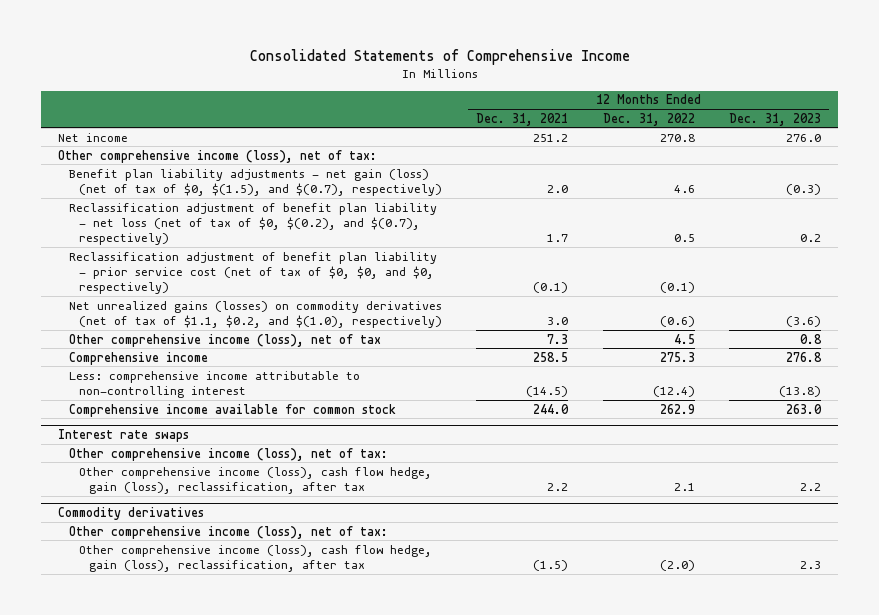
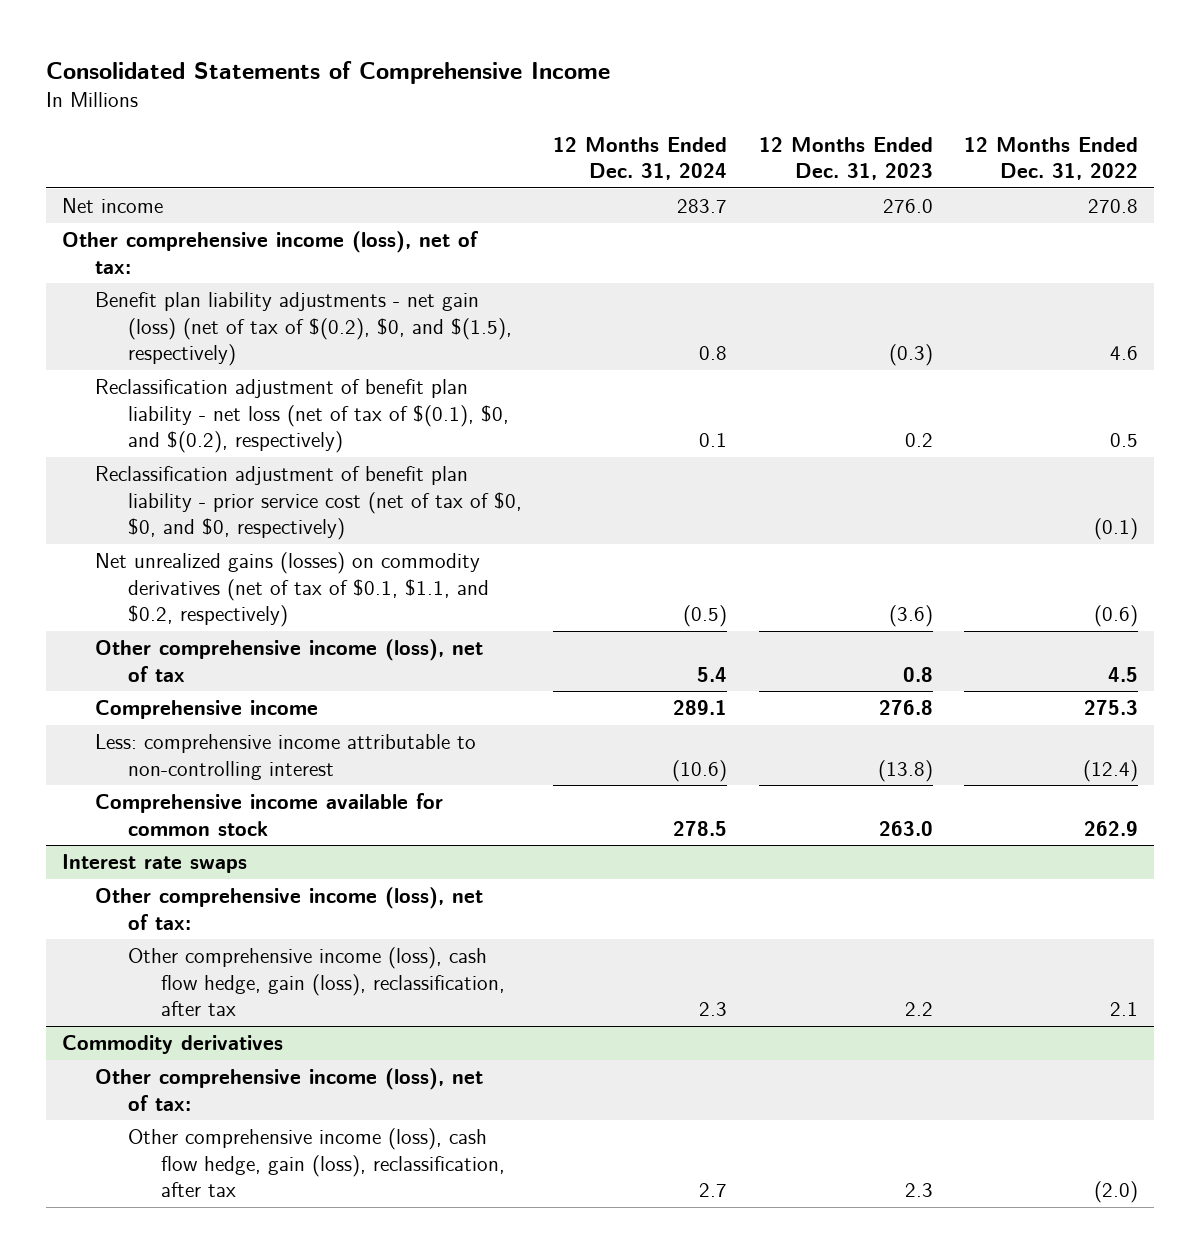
[476,112,569,126] Dec. 31, 2021 -> none
none -> [553,136,728,181] 12 Months Ended Dec. 31, 2024
[68,168,442,196] Benefit plan liability adjustments - net gain (loss) (net of tax of $0, $(1.5), and $(0.7), respectively) -> [94,292,512,367] Benefit plan liability adjustments - net gain (loss) (net of tax of $(0.2), $0, and $(1.5), respectively)
[68,202,437,245] Reclassification adjustment of benefit plan liability - net loss (net of tax of $0, $(0.2), and $(0.7), respectively) -> [94,379,509,454] Reclassification adjustment of benefit plan liability - net loss (net of tax of $(0.1), $0, and $(0.2), respectively)
[68,300,442,328] Net unrealized gains (losses) on commodity derivatives (net of tax of $1.1, $0.2, and $(1.0), respectively) -> [94,552,489,628] Net unrealized gains (losses) on commodity derivatives (net of tax of $0.1, $1.1, and $0.2, respectively)

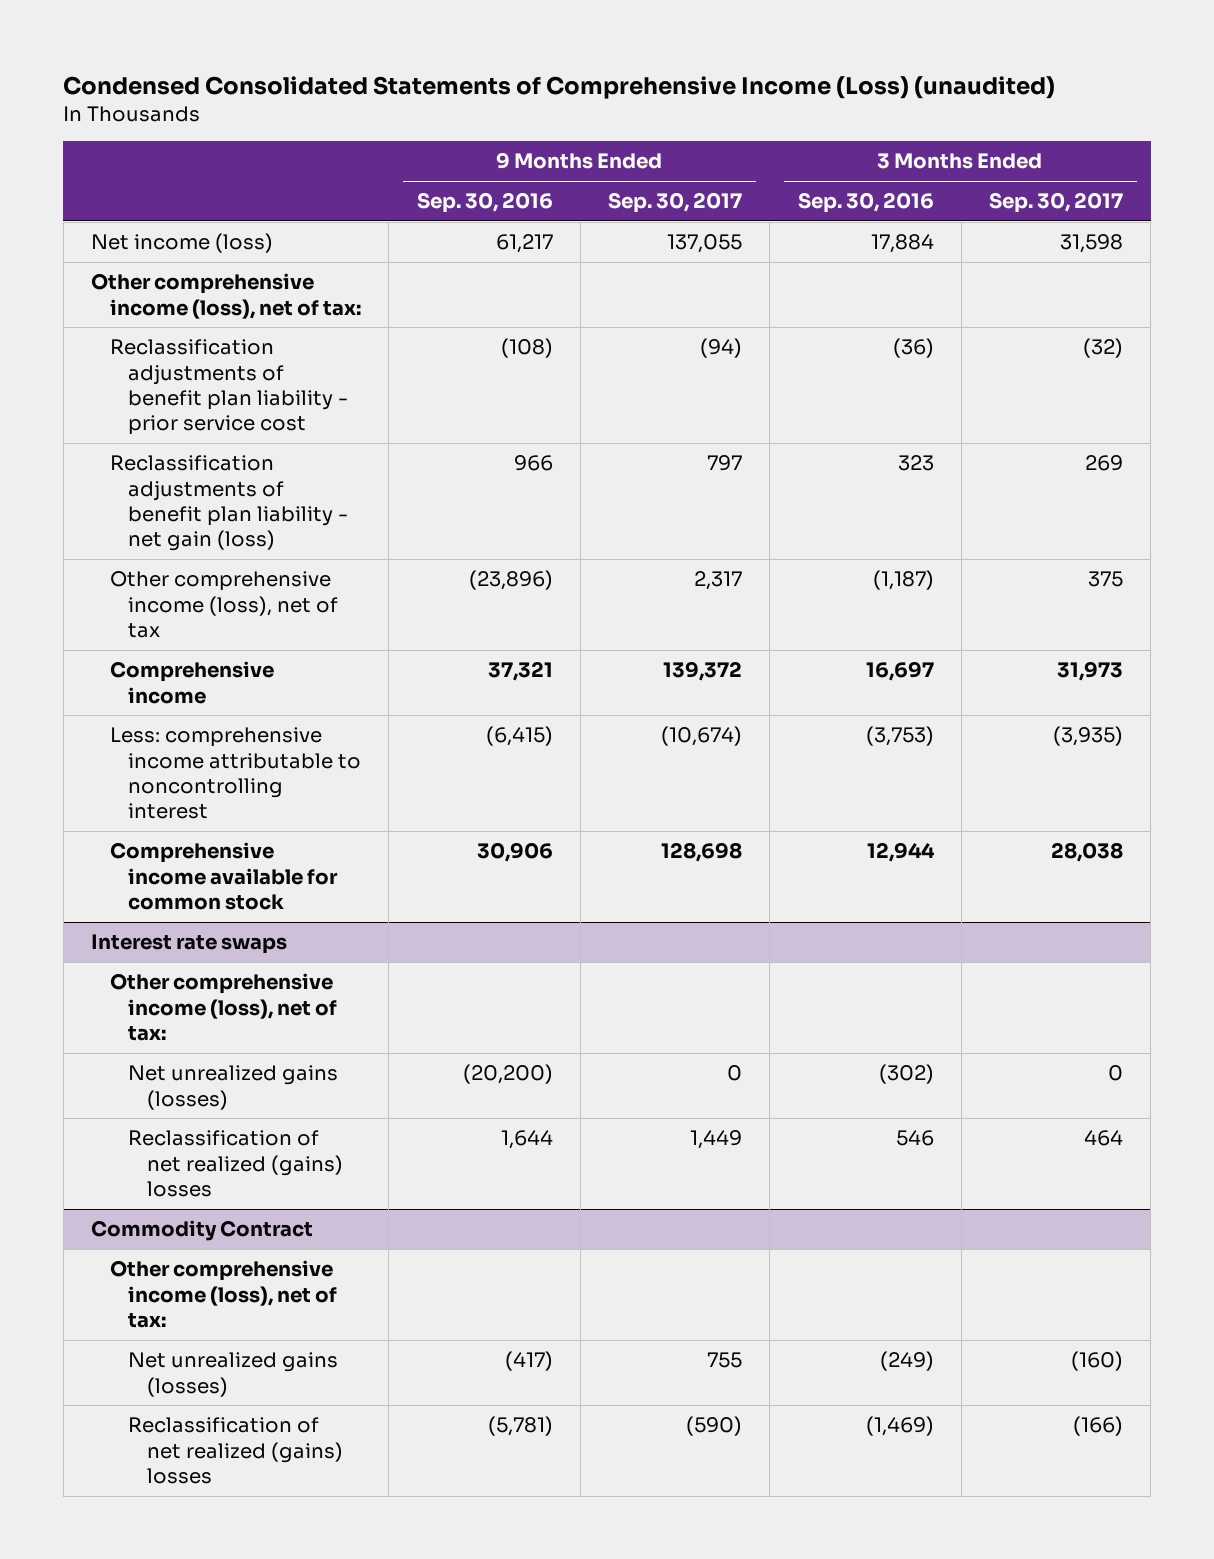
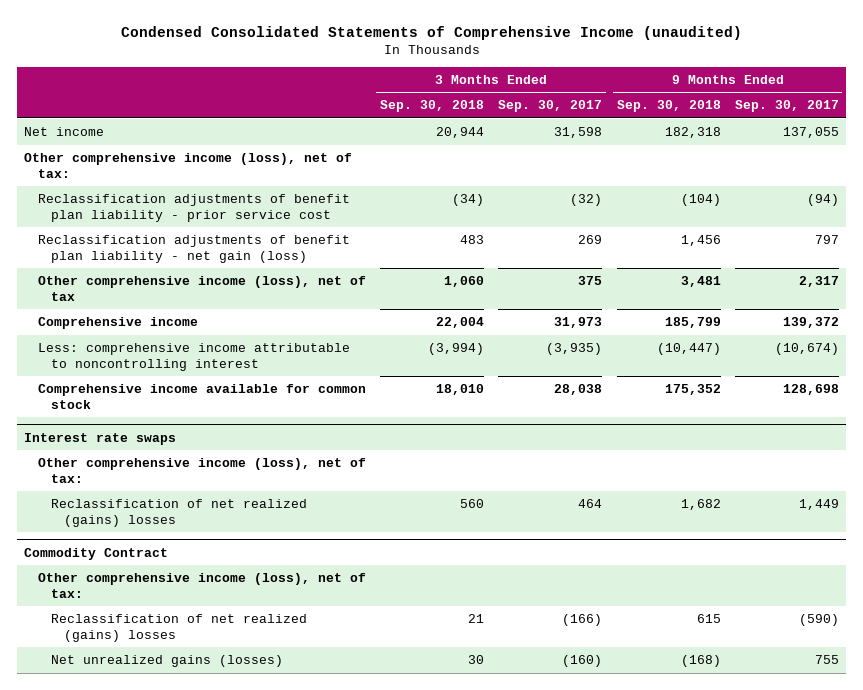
[63,76,1056,100] Condensed Consolidated Statements of Comprehensive Income (Loss) (unaudited) -> [120,25,742,40] Condensed Consolidated Statements of Comprehensive Income (unaudited)
[416,192,553,214] Sep. 30, 2016 -> none
[797,192,934,214] Sep. 30, 2016 -> none
none -> [379,100,484,113] Sep. 30, 2018
none -> [616,100,721,113] Sep. 30, 2018
[90,233,273,254] Net income (loss) -> [24,126,105,136] Net income
[128,1065,339,1110] Net unrealized gains (losses) -> none
[128,1352,339,1397] Net unrealized gains (losses) -> [50,654,283,667] Net unrealized gains (losses)

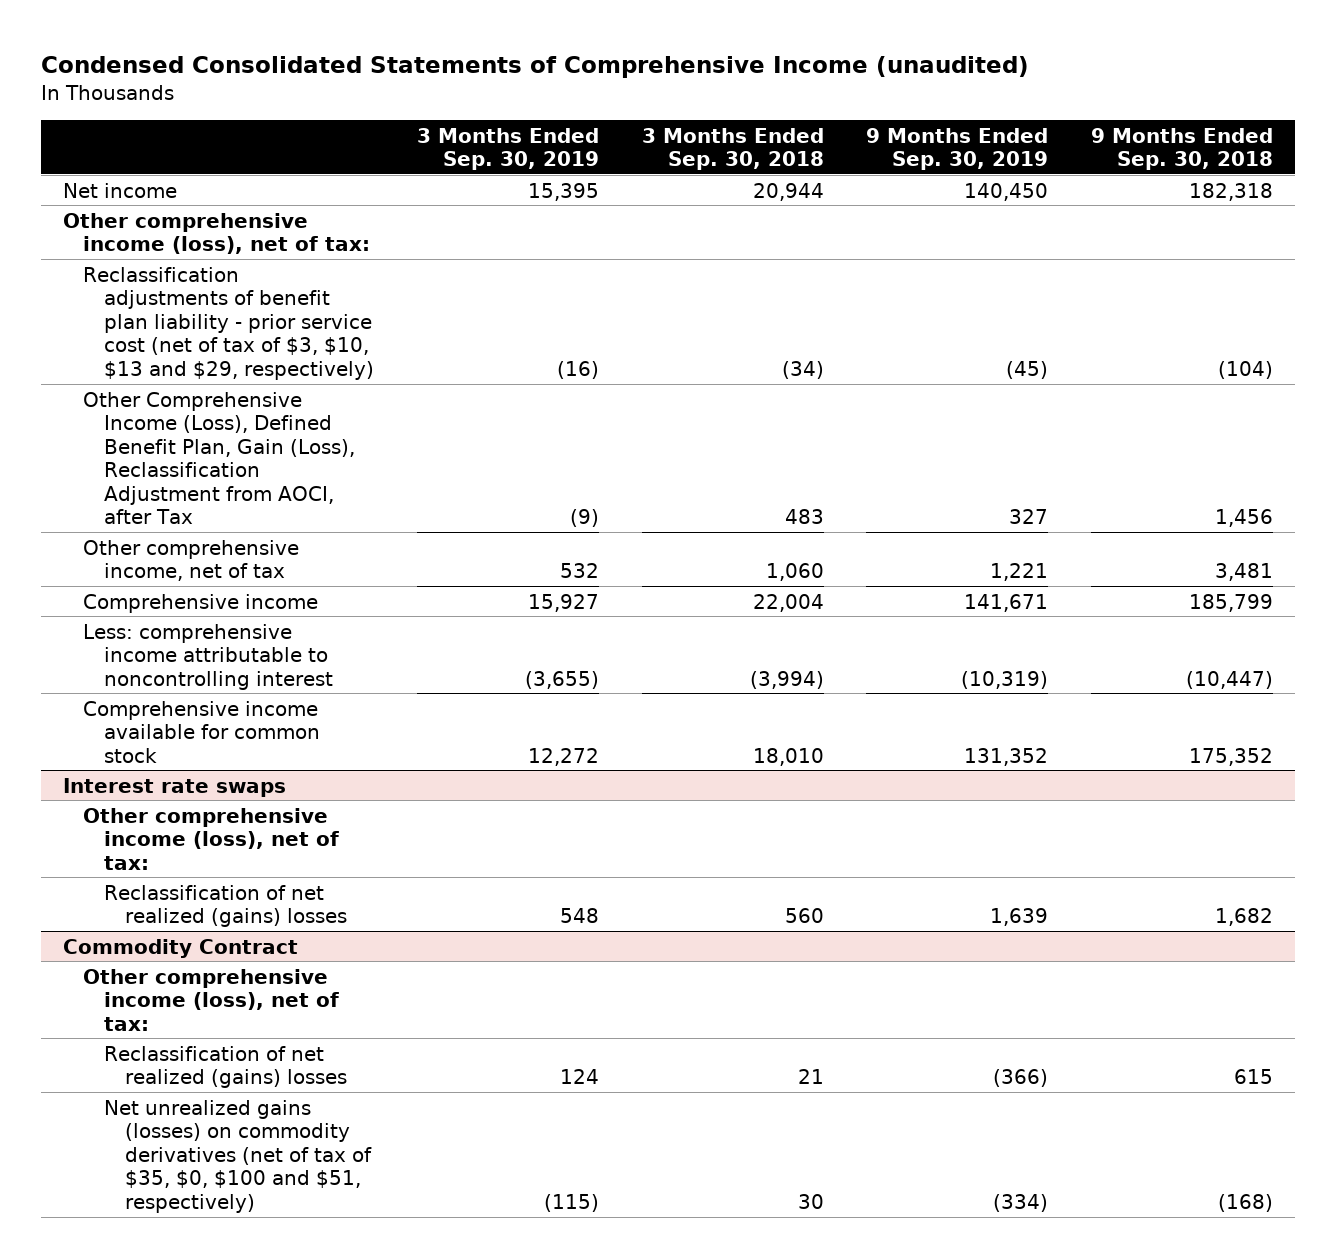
[498,100,603,113] Sep. 30, 2017 -> none
[734,100,839,113] Sep. 30, 2017 -> none
none -> [416,127,599,171] 3 Months Ended Sep. 30, 2019
none -> [866,127,1049,171] 9 Months Ended Sep. 30, 2019
[37,193,350,222] Reclassification adjustments of benefit plan liability - prior service cost -> [83,266,375,380] Reclassification adjustments of benefit plan liability - prior service cost (net of tax of $3, $10, $13 and $29, respectively)
[37,234,350,263] Reclassification adjustments of benefit plan liability - net gain (loss) -> [83,391,356,525] Other Comprehensive Income (Loss), Defined Benefit Plan, Gain (Loss), Reclassification Adjustment from AOCI, after Tax
[37,275,366,301] Other comprehensive income (loss), net of tax -> [83,539,300,582] Other comprehensive income, net of tax
[50,654,283,667] Net unrealized gains (losses) -> [104,1099,372,1213] Net unrealized gains (losses) on commodity derivatives (net of tax of $35, $0, $100 and $51, respectively)

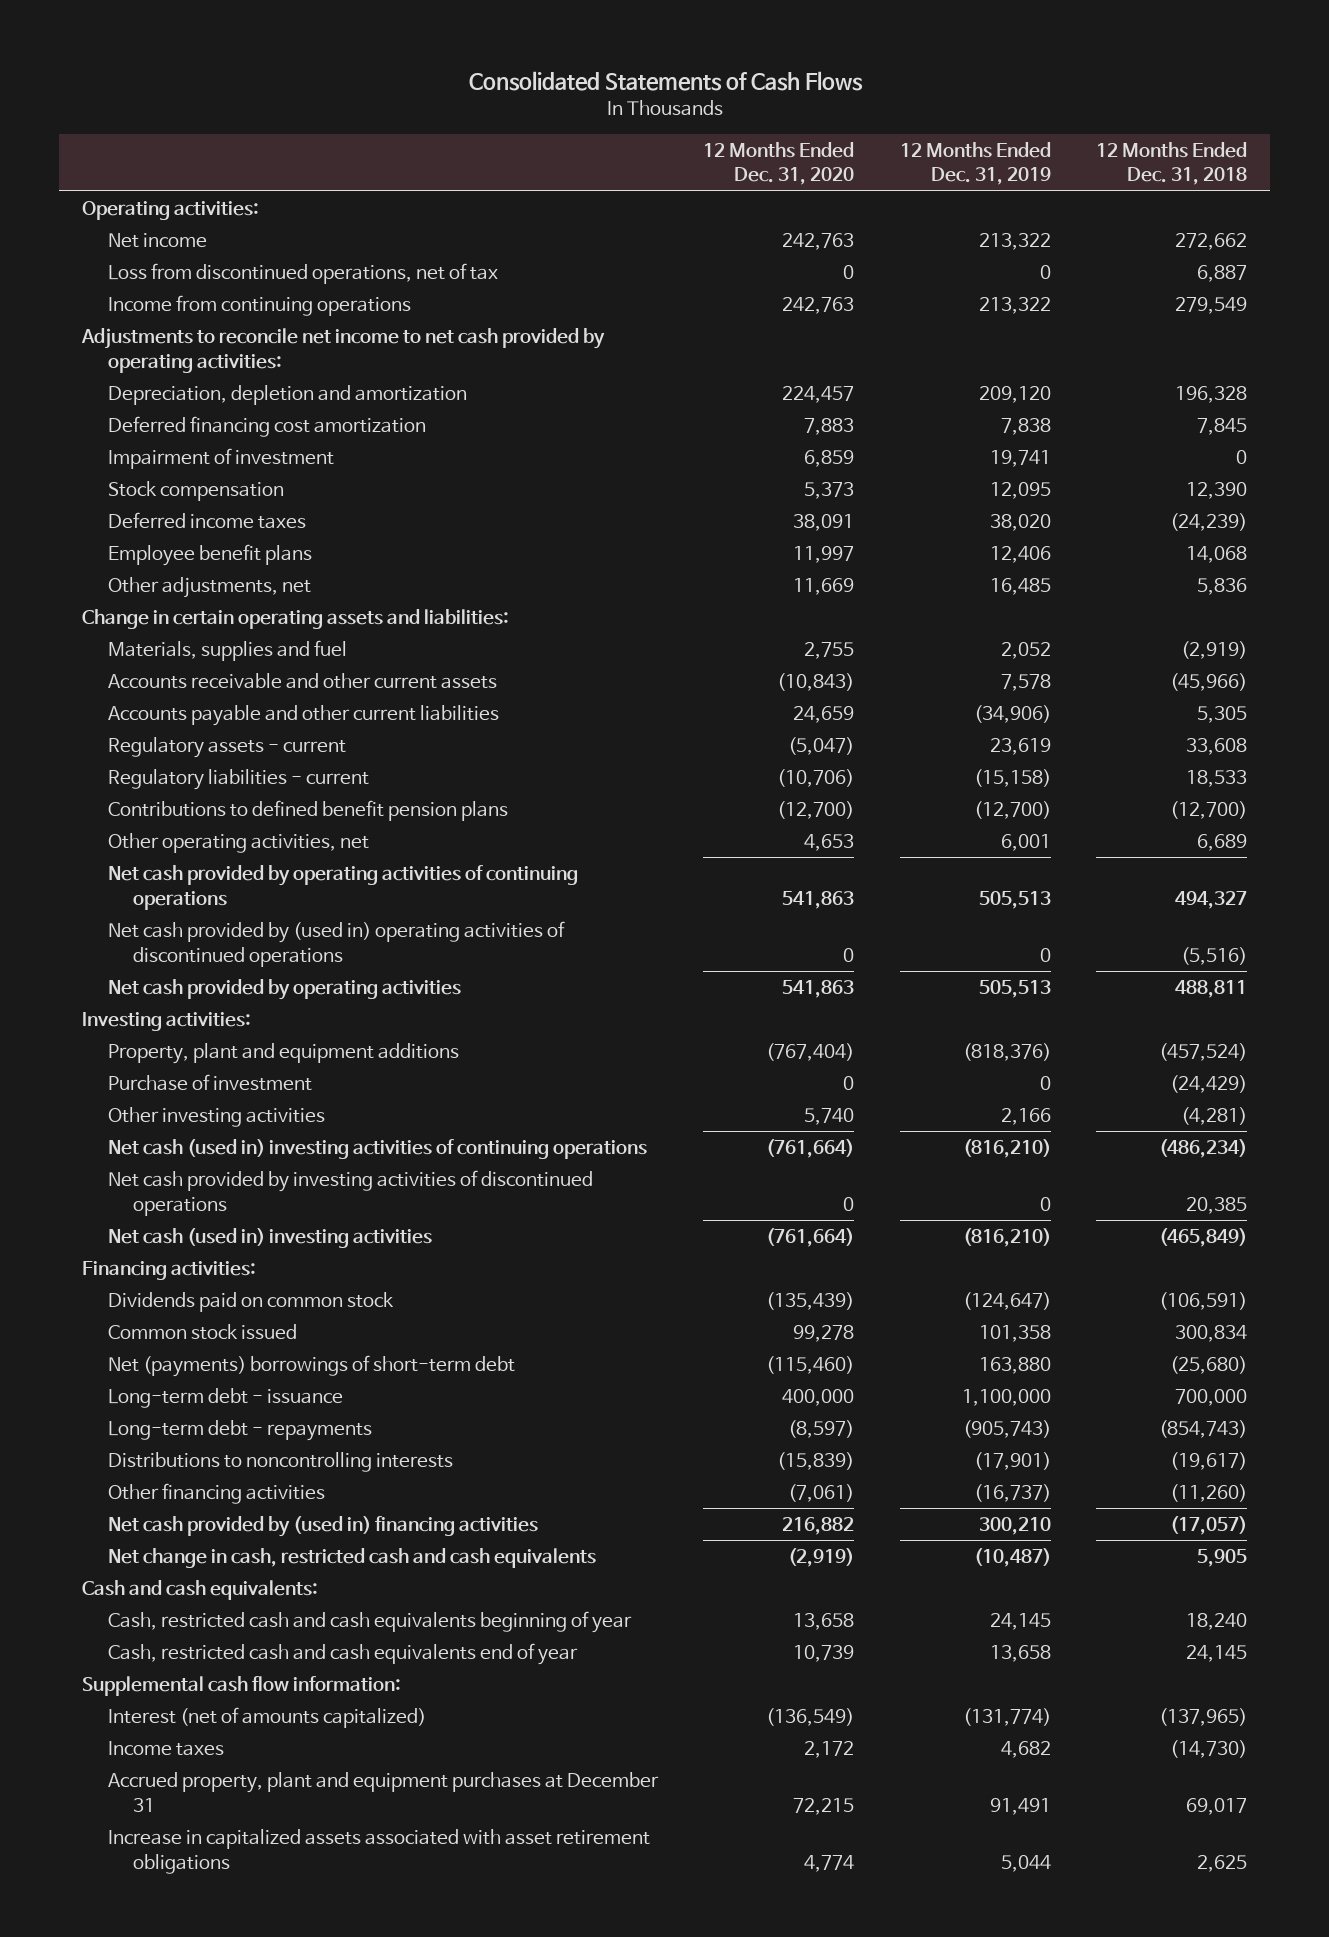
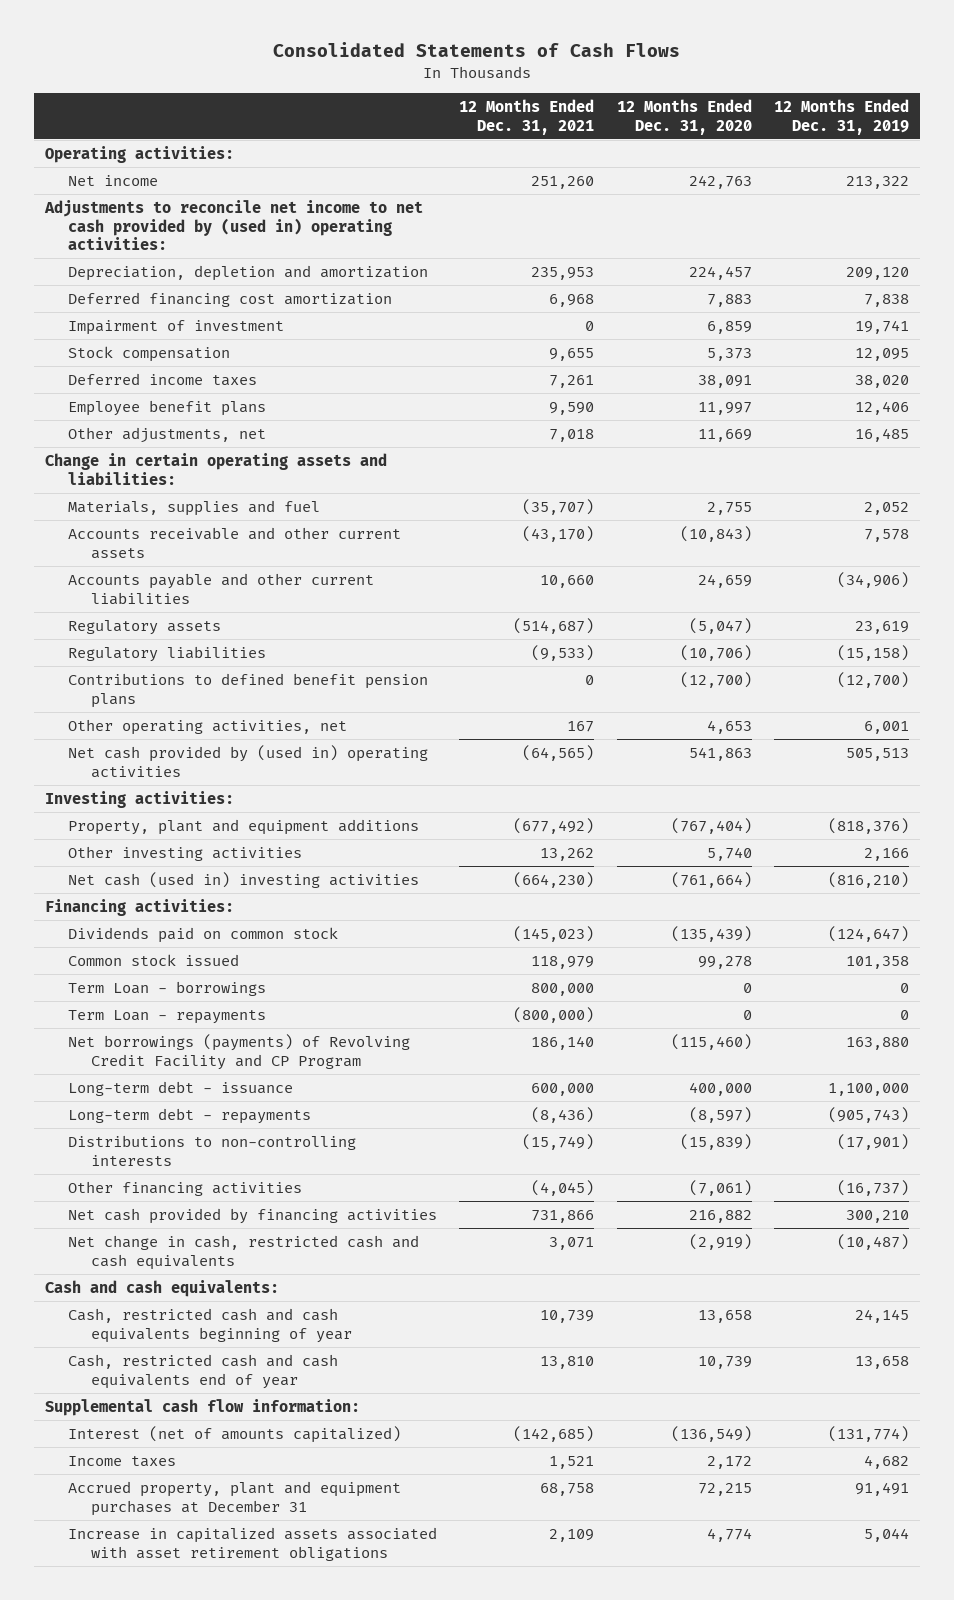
[1096,141,1248,186] 12 Months Ended Dec. 31, 2018 -> none
none -> [459,99,595,135] 12 Months Ended Dec. 31, 2021
[107,263,498,285] Loss from discontinued operations, net of tax -> none
[107,295,411,317] Income from continuing operations -> none
[81,328,606,373] Adjustments to reconcile net income to net cash provided by operating activities: -> [43,200,423,251] Adjustments to reconcile net income to net cash provided by (used in) operating activities:
[107,737,346,759] Regulatory assets - current -> [68,620,222,636] Regulatory assets
[107,769,369,791] Regulatory liabilities - current -> [68,646,267,663] Regulatory liabilities
[107,865,578,910] Net cash provided by operating activities of continuing operations -> none
[107,921,565,967] Net cash provided by (used in) operating activities of discontinued operations -> none
[107,979,461,1001] Net cash provided by operating activities -> [68,745,429,778] Net cash provided by (used in) operating activities
[107,1074,312,1092] Purchase of investment -> none
[107,1139,647,1160] Net cash (used in) investing activities of continuing operations -> none
[107,1170,593,1216] Net cash provided by investing activities of discontinued operations -> none
none -> [68,981,267,997] Term Loan - borrowings
none -> [68,1010,267,1025] Term Loan - repayments
[107,1355,515,1378] Net (payments) borrowings of short-term debt -> [68,1034,411,1070] Net borrowings (payments) of Revolving Credit Facility and CP Program
[107,1452,453,1473] Distributions to noncontrolling interests -> [68,1135,357,1166] Distributions to non-controlling interests
[107,1516,538,1538] Net cash provided by (used in) financing activities -> [68,1208,438,1225] Net cash provided by financing activities

